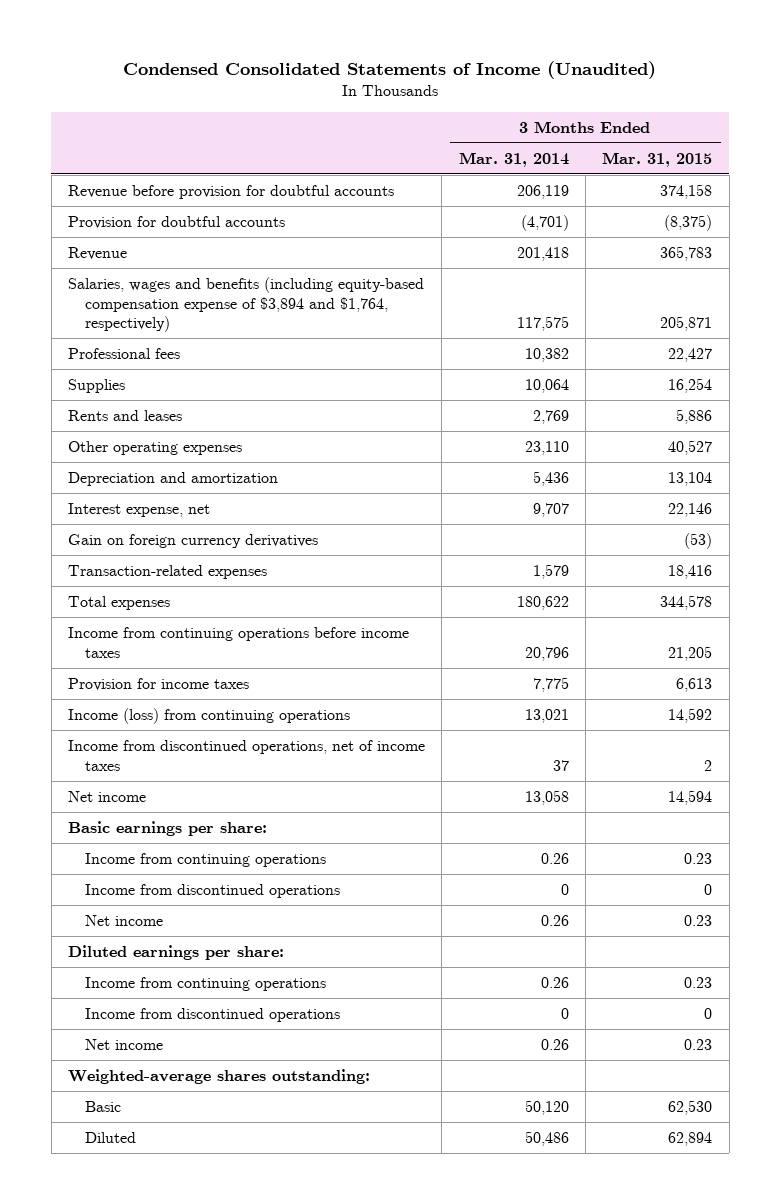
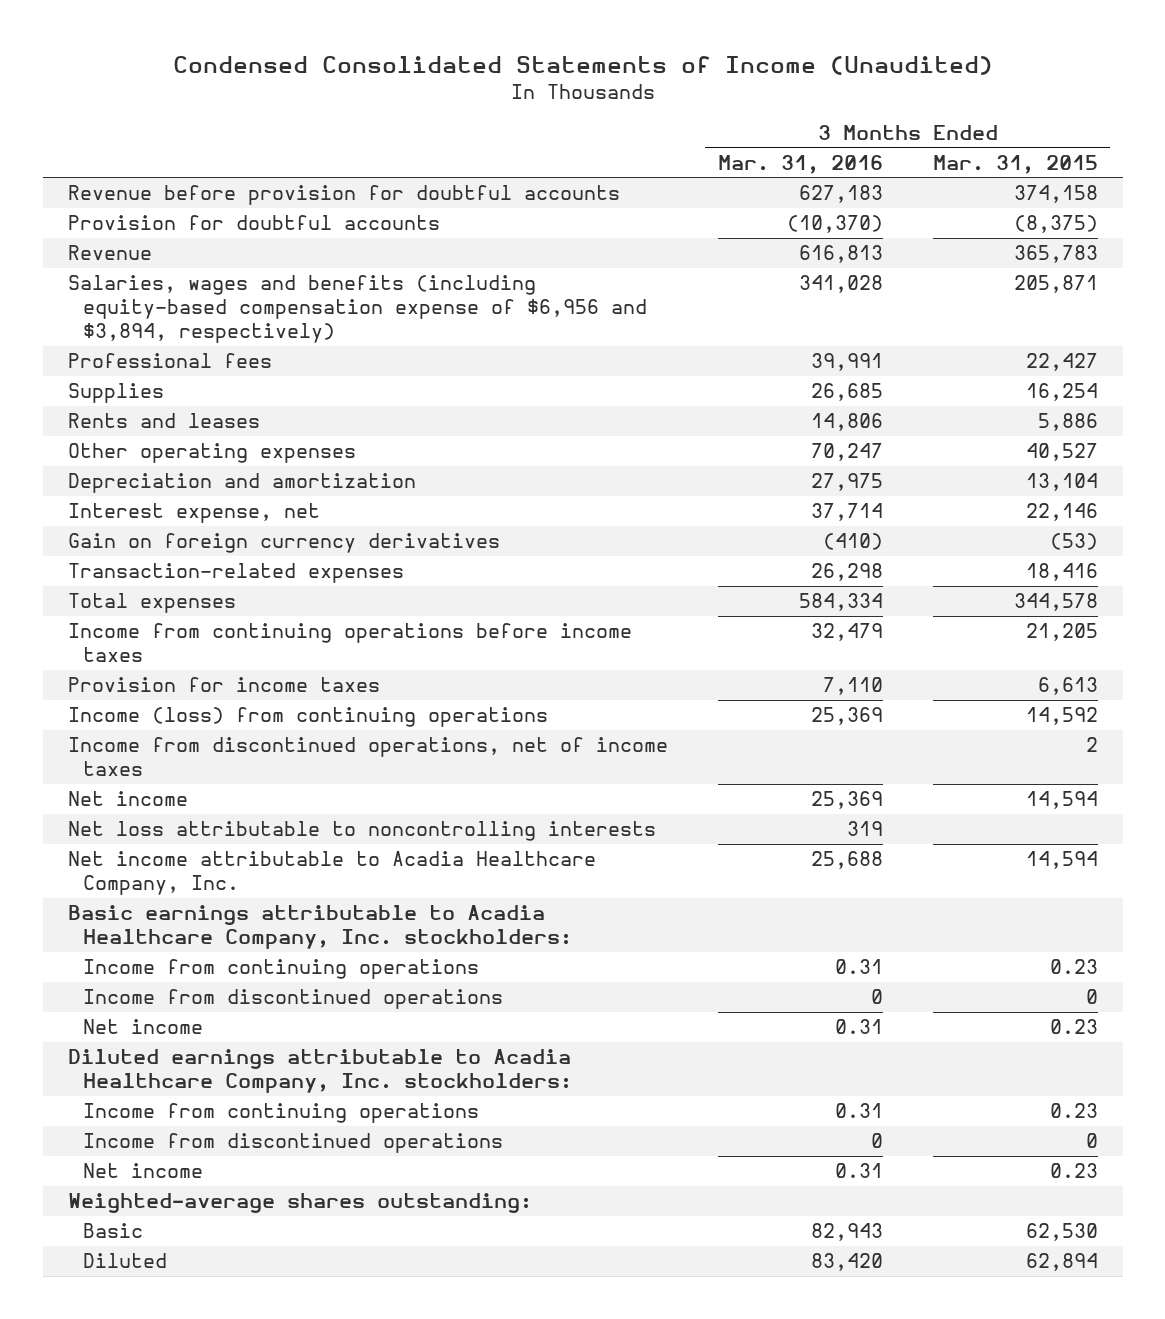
[458,151,569,167] Mar. 31, 2014 -> none
none -> [717,154,883,174] Mar. 31, 2016
[67,276,424,333] Salaries, wages and benefits (including equity-based compensation expense of $3,894 and $1,764, respectively) -> [67,275,647,344] Salaries, wages and benefits (including equity-based compensation expense of $6,956 and $3,894, respectively)
none -> [67,821,656,842] Net loss attributable to noncontrolling interests
none -> [67,851,596,896] Net income attributable to Acadia Healthcare Company, Inc.
[67,820,267,836] Basic earnings per share: -> [67,905,572,950] Basic earnings attributable to Acadia Healthcare Company, Inc. stockholders:
[67,944,284,960] Diluted earnings per share: -> [67,1049,572,1094] Diluted earnings attributable to Acadia Healthcare Company, Inc. stockholders:

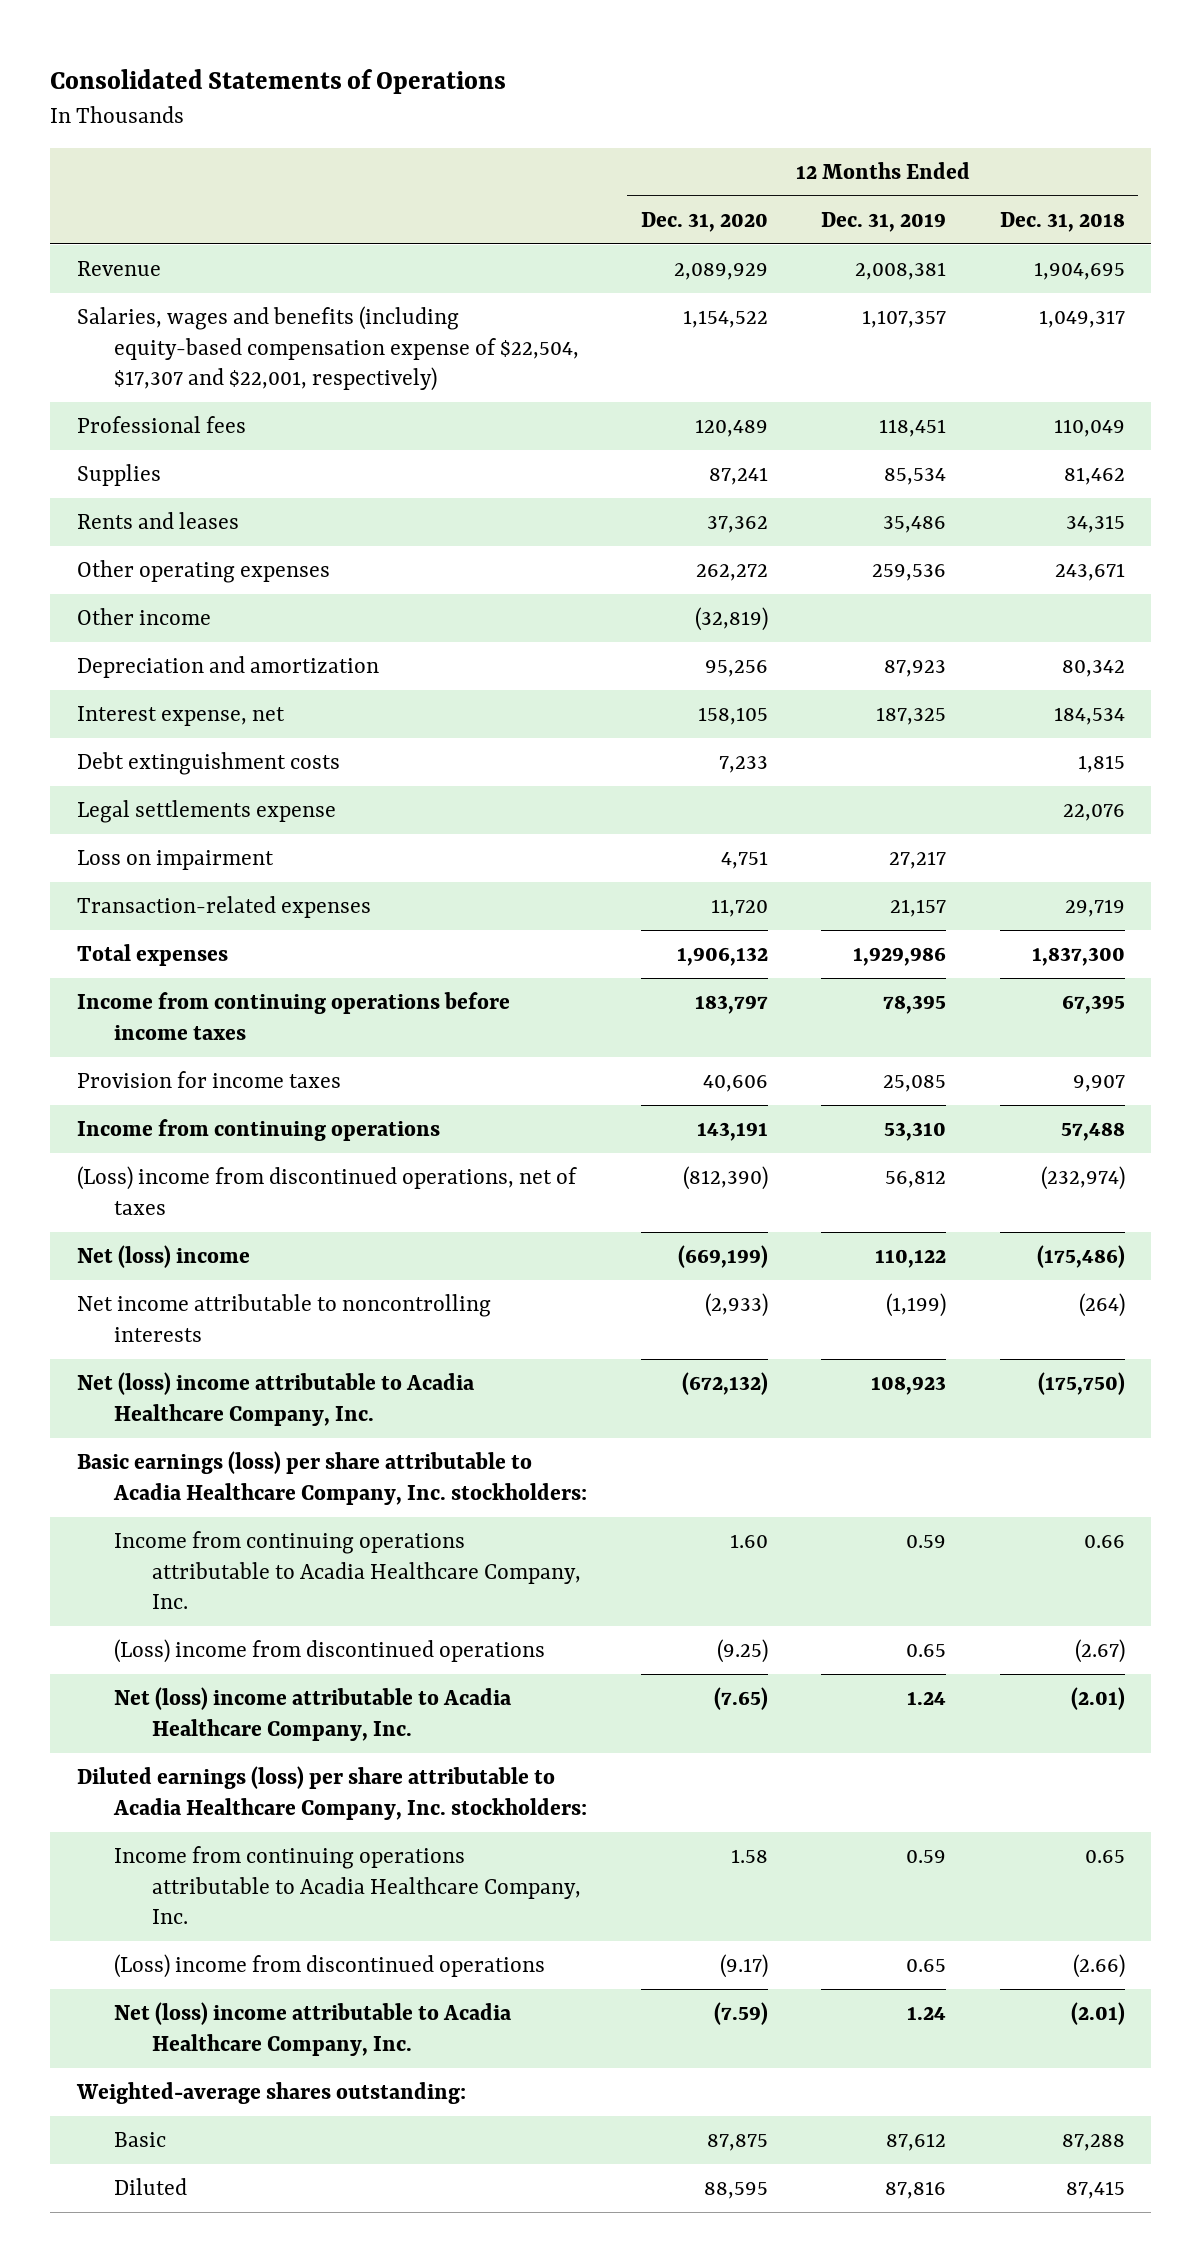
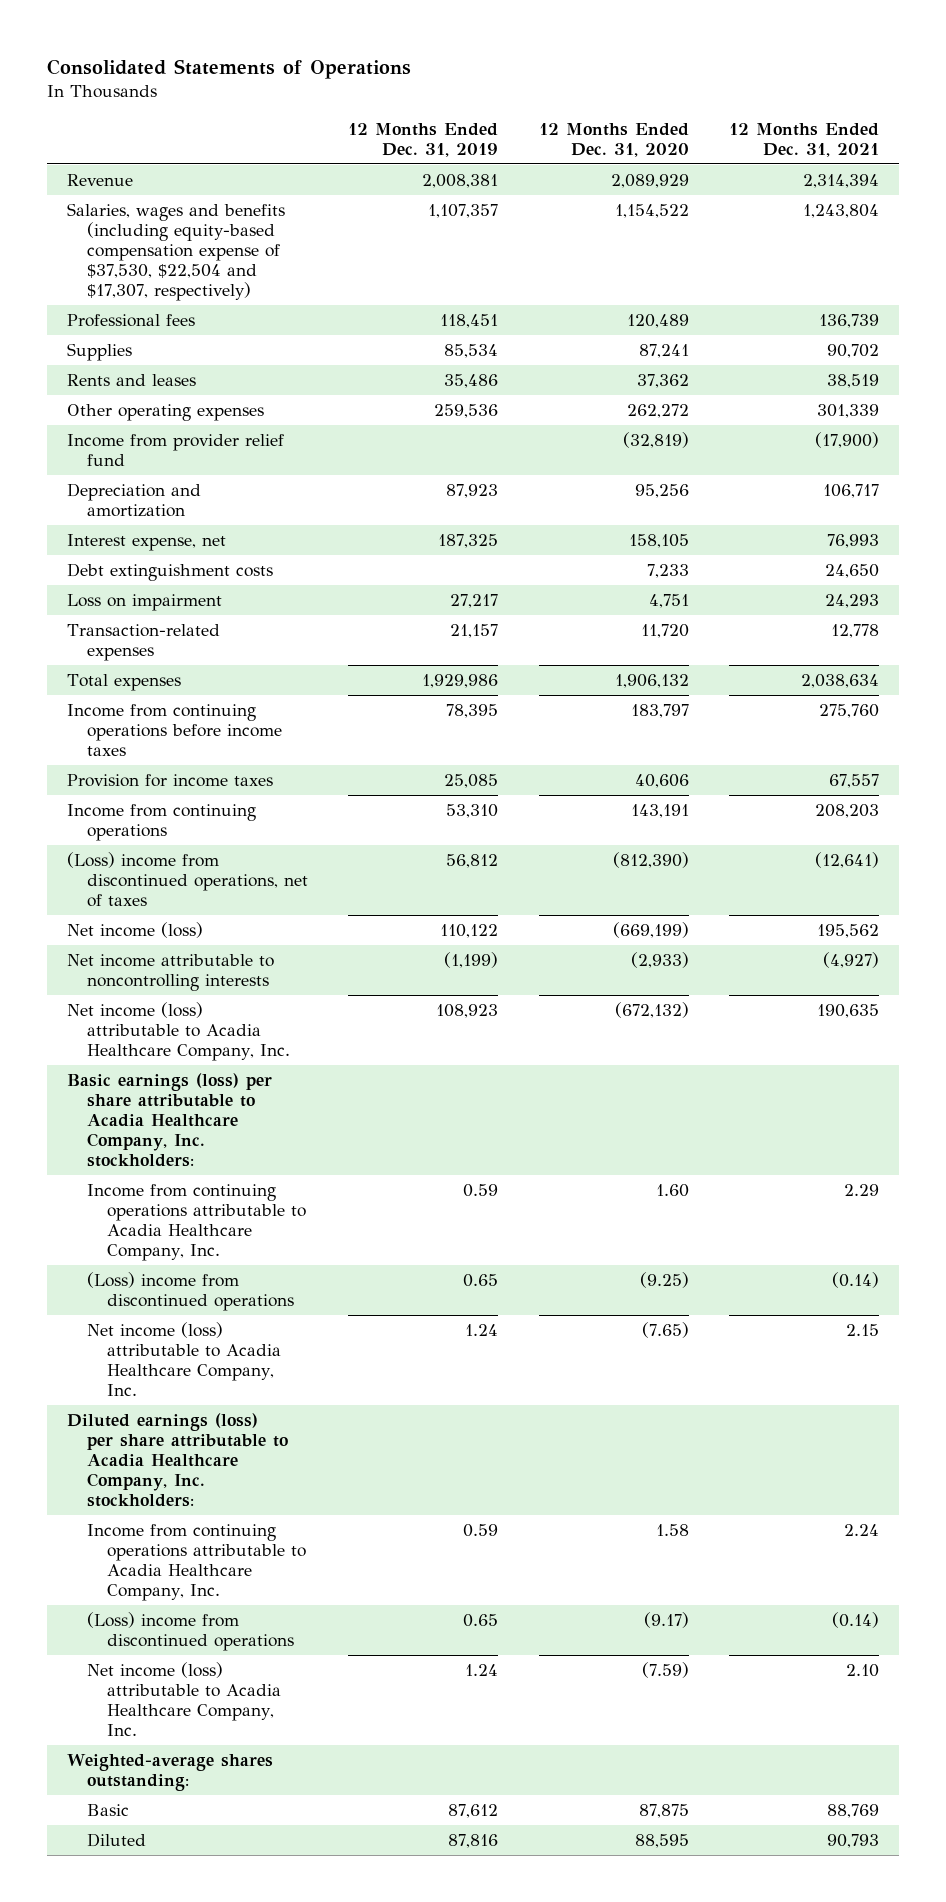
[999,211,1125,232] Dec. 31, 2018 -> none
none -> [728,123,879,157] 12 Months Ended Dec. 31, 2021
[76,306,580,392] Salaries, wages and benefits (including equity-based compensation expense of $22,504, $17,307 and $22,001, respectively) -> [66,202,285,301] Salaries, wages and benefits (including equity-based compensation expense of $37,530, $22,504 and $17,307, respectively)
[76,608,211,626] Other income -> [66,433,284,466] Income from provider relief fund
[76,800,336,824] Legal settlements expense -> none
[76,1245,250,1269] Net (loss) income -> [66,921,203,938] Net income (loss)
[76,1372,475,1426] Net (loss) income attributable to Acadia Healthcare Company, Inc. -> [66,1001,291,1061] Net income (loss) attributable to Acadia Healthcare Company, Inc.
[114,1687,513,1741] Net (loss) income attributable to Acadia Healthcare Company, Inc. -> [87,1321,282,1396] Net income (loss) attributable to Acadia Healthcare Company, Inc.
[114,2002,513,2056] Net (loss) income attributable to Acadia Healthcare Company, Inc. -> [87,1661,282,1736] Net income (loss) attributable to Acadia Healthcare Company, Inc.

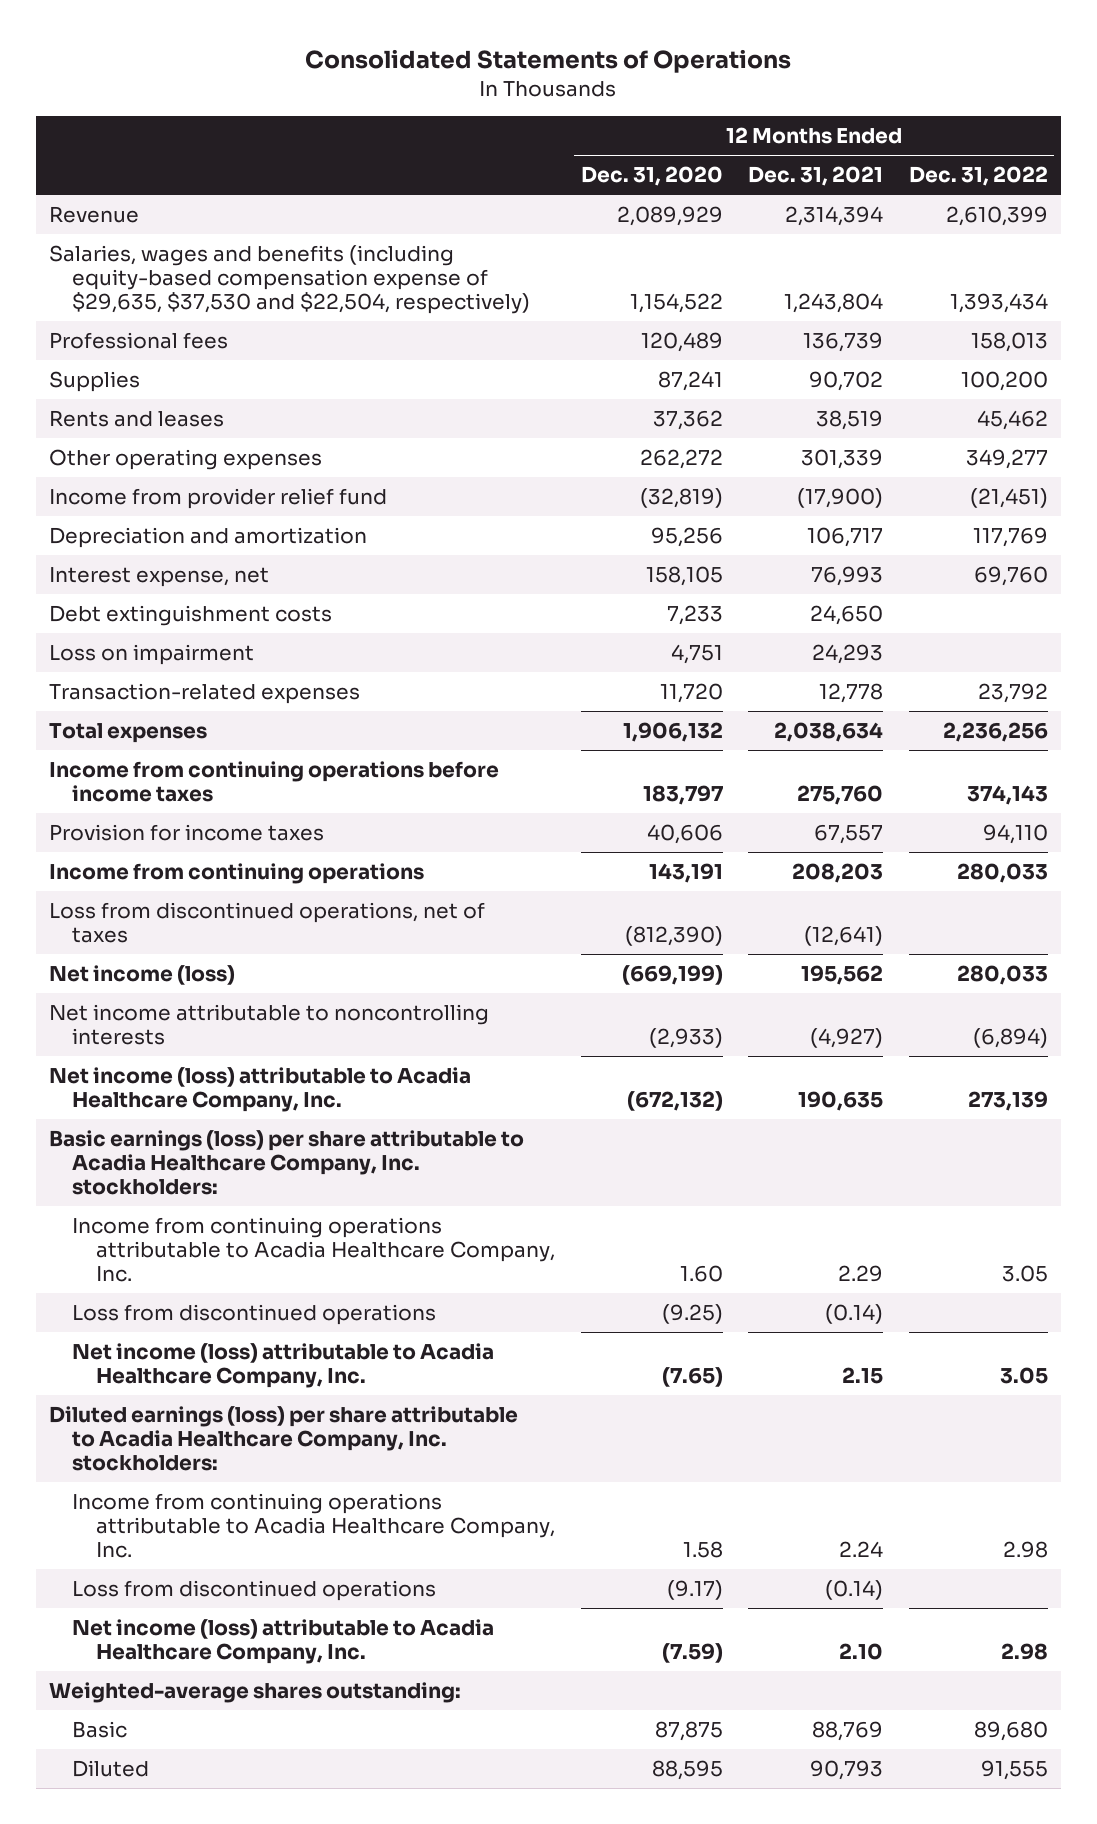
[348,123,499,157] 12 Months Ended Dec. 31, 2019 -> none
none -> [908,166,1048,187] Dec. 31, 2022
[66,202,285,301] Salaries, wages and benefits (including equity-based compensation expense of $37,530, $22,504 and $17,307, respectively) -> [48,244,531,315] Salaries, wages and benefits (including equity-based compensation expense of $29,635, $37,530 and $22,504, respectively)
[66,851,309,907] (Loss) income from discontinued operations, net of taxes -> [48,901,485,944] Loss from discontinued operations, net of taxes
[87,1271,295,1311] (Loss) income from discontinued operations -> [72,1303,437,1325] Loss from discontinued operations
[87,1611,295,1651] (Loss) income from discontinued operations -> [72,1579,437,1601] Loss from discontinued operations

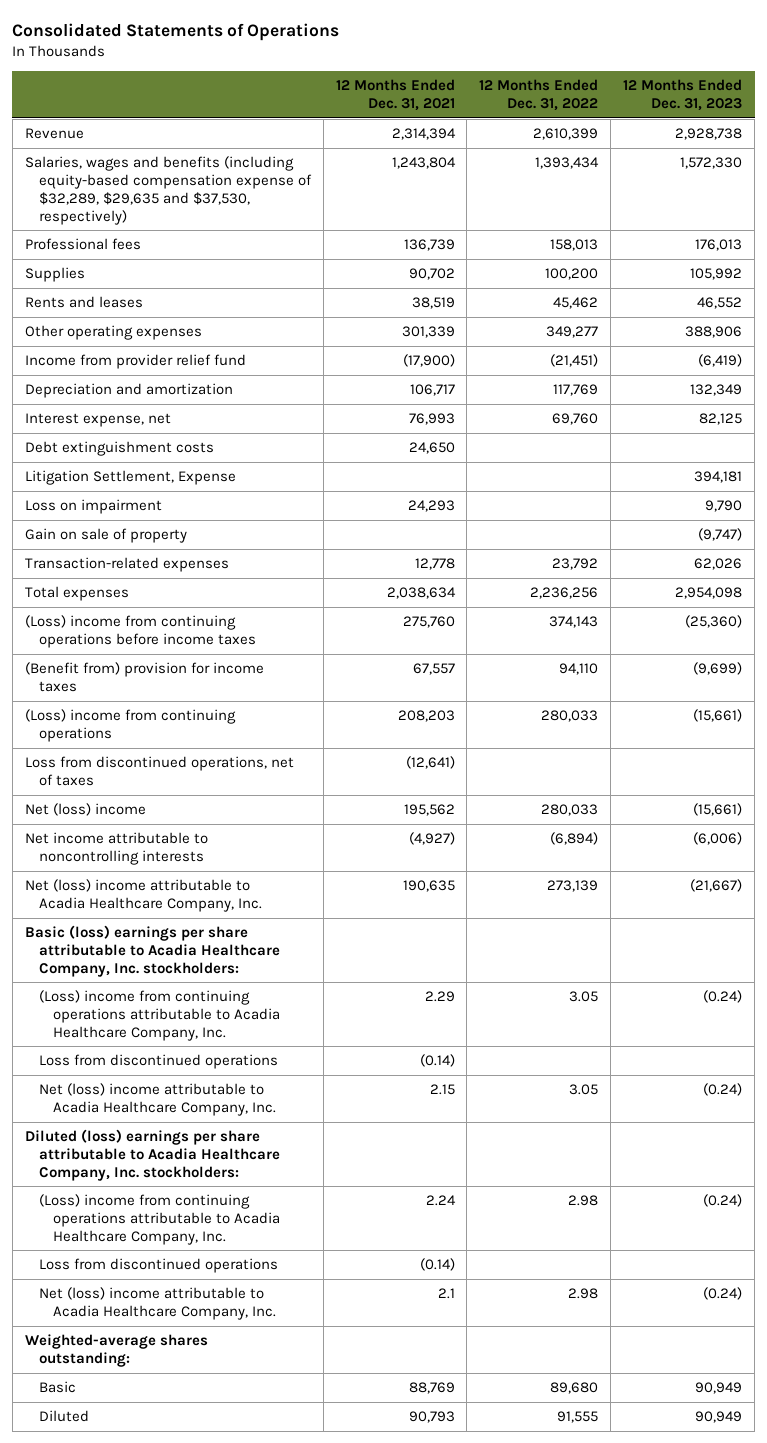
[580,166,723,187] Dec. 31, 2020 -> none
none -> [623,79,743,111] 12 Months Ended Dec. 31, 2023
[48,244,531,315] Salaries, wages and benefits (including equity-based compensation expense of $29,635, $37,530 and $22,504, respectively) -> [24,156,312,225] Salaries, wages and benefits (including equity-based compensation expense of $32,289, $29,635 and $37,530, respectively)
none -> [24,470,236,486] Litigation Settlement, Expense
none -> [24,528,187,544] Gain on sale of property
[48,760,499,803] Income from continuing operations before income taxes -> [24,615,256,648] (Loss) income from continuing operations before income taxes
[48,823,324,841] Provision for income taxes -> [24,662,264,692] (Benefit from) provision for income taxes
[48,862,424,884] Income from continuing operations -> [24,709,236,742] (Loss) income from continuing operations
[48,964,235,985] Net income (loss) -> [24,803,146,817] Net (loss) income
[48,1066,471,1113] Net income (loss) attributable to Acadia Healthcare Company, Inc. -> [24,879,262,912] Net (loss) income attributable to Acadia Healthcare Company, Inc.
[48,1129,524,1196] Basic earnings (loss) per share attributable to Acadia Healthcare Company, Inc. stockholders: -> [24,925,280,977] Basic (loss) earnings per share attributable to Acadia Healthcare Company, Inc. stockholders:
[72,1216,556,1283] Income from continuing operations attributable to Acadia Healthcare Company, Inc. -> [38,990,280,1041] (Loss) income from continuing operations attributable to Acadia Healthcare Company, Inc.
[72,1342,495,1389] Net income (loss) attributable to Acadia Healthcare Company, Inc. -> [38,1083,276,1116] Net (loss) income attributable to Acadia Healthcare Company, Inc.
[48,1405,518,1472] Diluted earnings (loss) per share attributable to Acadia Healthcare Company, Inc. stockholders: -> [24,1129,280,1181] Diluted (loss) earnings per share attributable to Acadia Healthcare Company, Inc. stockholders:
[72,1492,556,1559] Income from continuing operations attributable to Acadia Healthcare Company, Inc. -> [38,1194,280,1245] (Loss) income from continuing operations attributable to Acadia Healthcare Company, Inc.
[72,1618,495,1665] Net income (loss) attributable to Acadia Healthcare Company, Inc. -> [38,1287,276,1320] Net (loss) income attributable to Acadia Healthcare Company, Inc.
[839,1643,884,1661] 2.10 -> [437,1288,455,1300] 2.1

